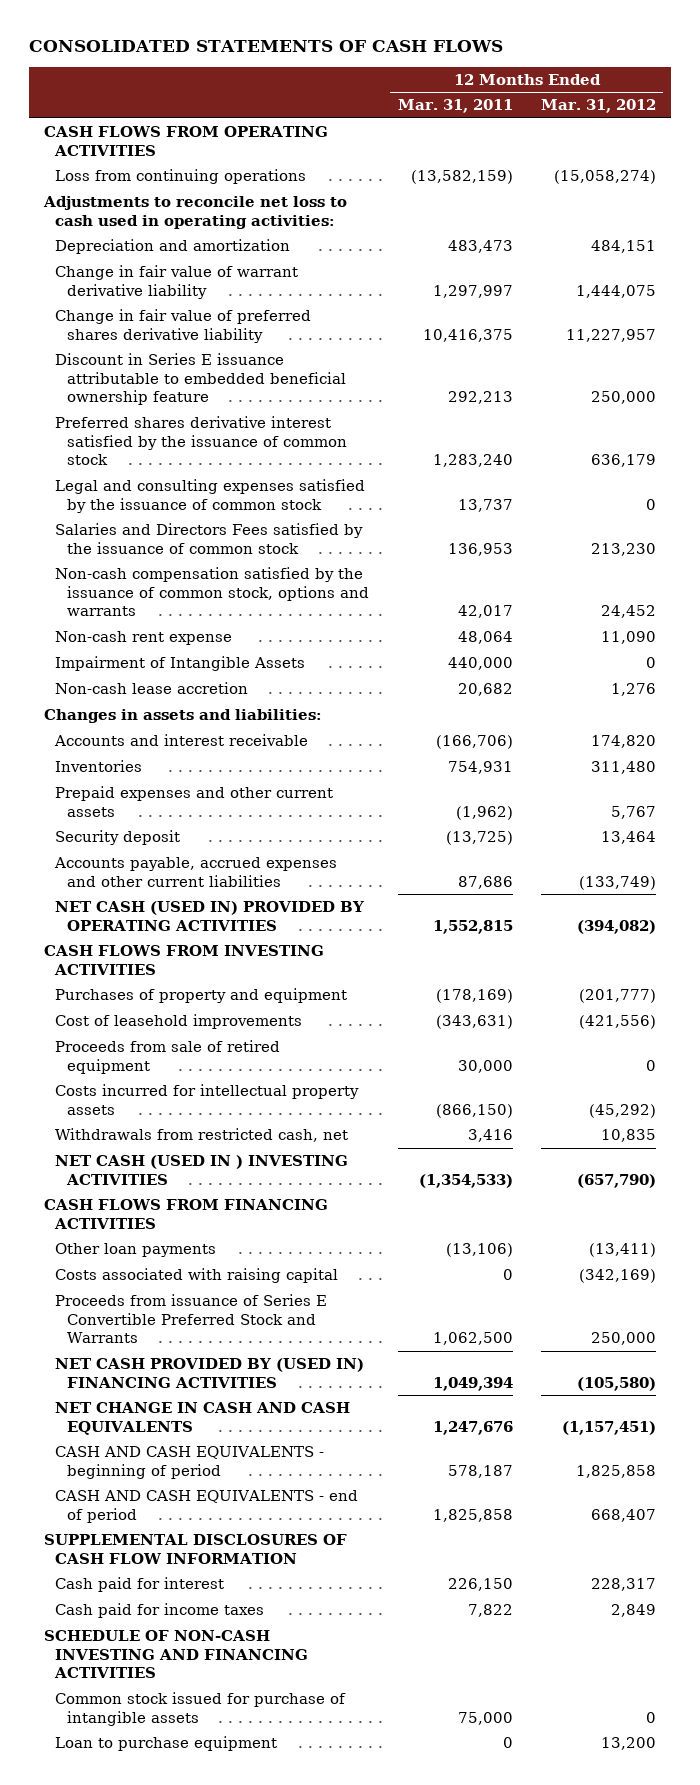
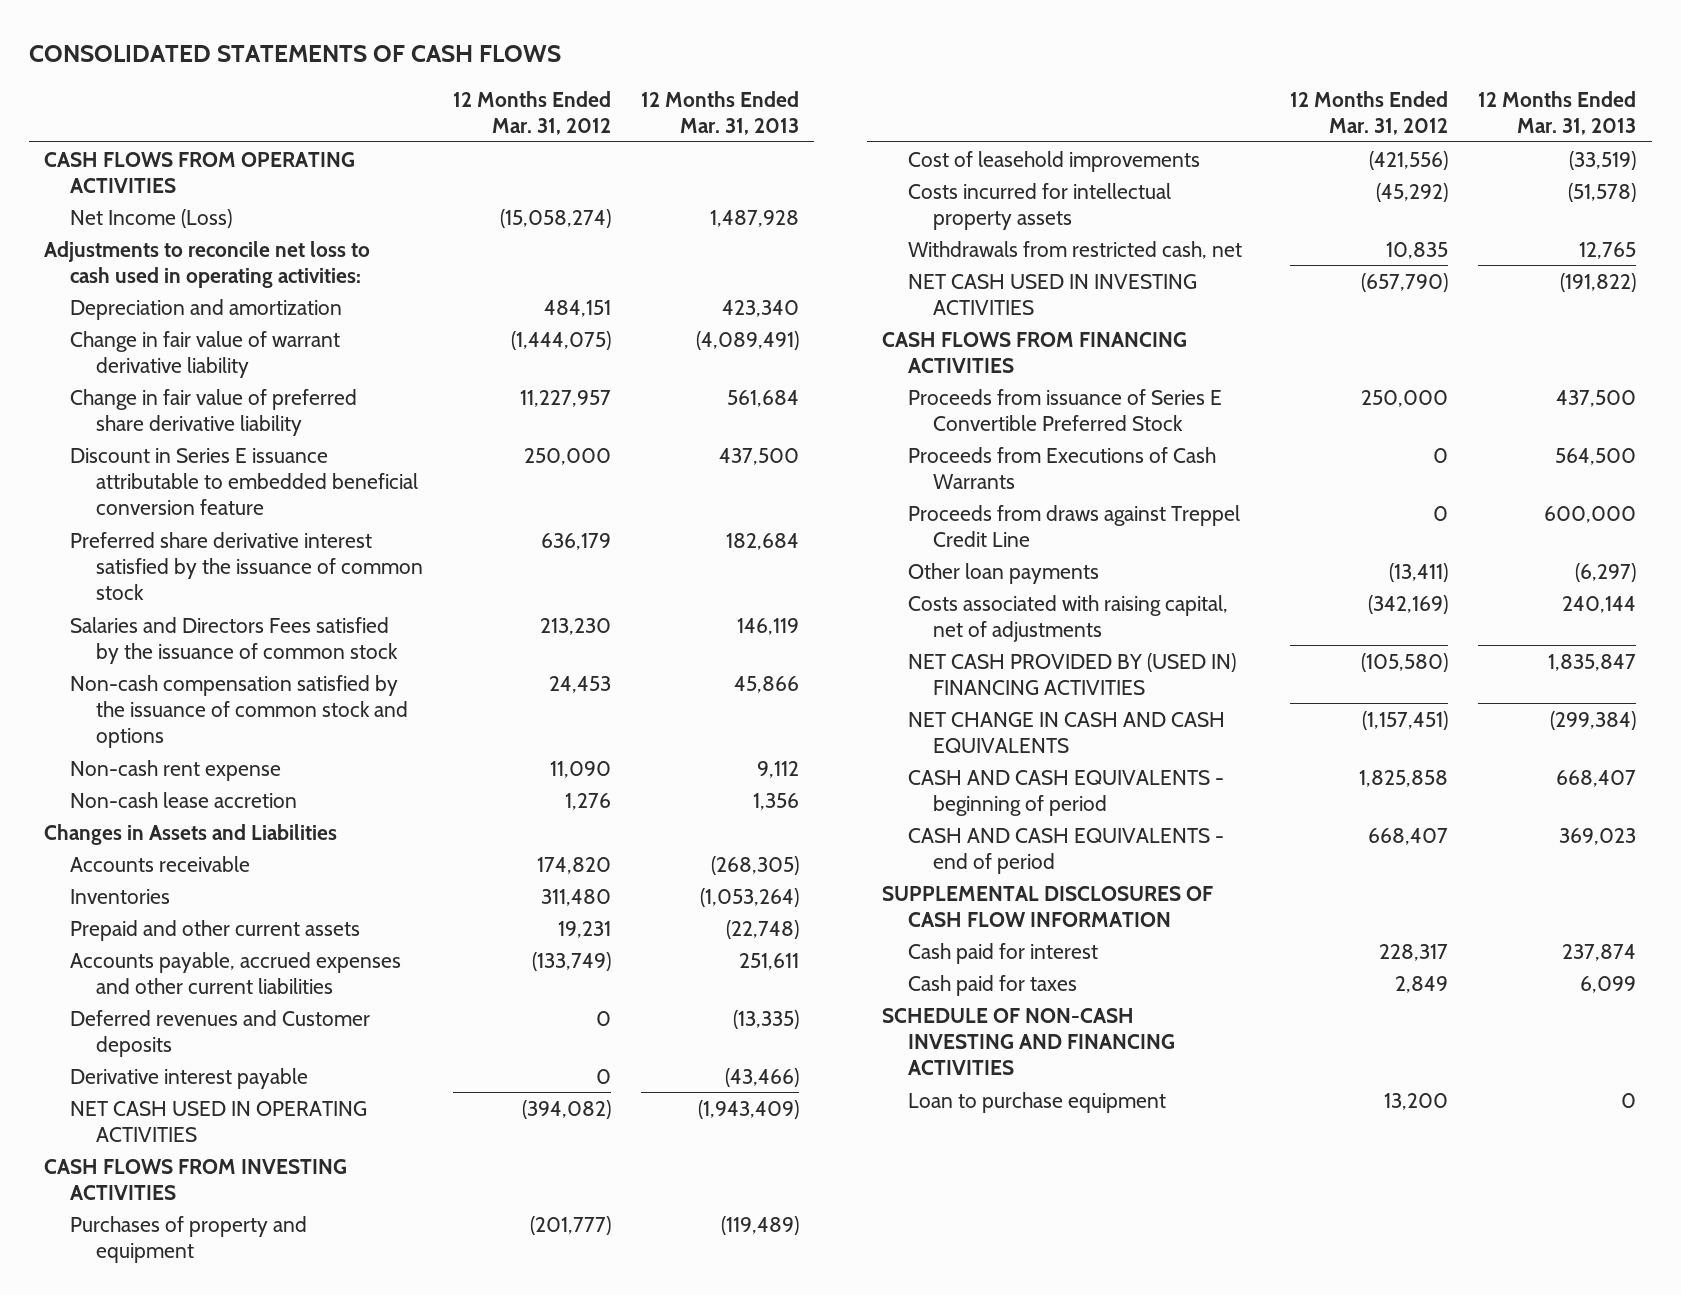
[397,99,513,114] Mar. 31, 2011 -> none
none -> [640,90,799,136] 12 Months Ended Mar. 31, 2013
[55,169,307,185] Loss from continuing operations -> [69,208,232,228] Net Income (Loss)
[55,479,366,513] Legal and consulting expenses satisfied by the issuance of common stock -> none
[576,284,657,298] 1,444,075 -> [510,330,611,350] (1,444,075)
[55,309,312,343] Change in fair value of preferred shares derivative liability -> [69,388,357,436] Change in fair value of preferred share derivative liability
[55,353,346,406] Discount in Series E issuance attributable to embedded beneficial ownership feature -> [69,447,418,516] Discount in Series E issuance attributable to embedded beneficial conversion feature
[55,416,347,466] Preferred shares derivative interest satisfied by the issuance of common stock -> [69,531,423,601] Preferred share derivative interest satisfied by the issuance of common stock
[55,567,369,617] Non-cash compensation satisfied by the issuance of common stock, options and warrants -> [69,674,408,749] Non-cash compensation satisfied by the issuance of common stock and options
[601,605,657,619] 24,452 -> [548,675,611,693] 24,453
[55,656,306,672] Impairment of Intangible Assets -> none
[43,709,322,724] Changes in assets and liabilities: -> [44,823,338,845] Changes in Assets and Liabilities
[54,734,309,747] Accounts and interest receivable -> [69,855,250,872] Accounts receivable
[55,830,181,846] Security deposit -> none
[55,786,334,817] Prepaid expenses and other current assets -> [69,919,360,941] Prepaid and other current assets
[611,805,657,819] 5,767 -> [557,920,611,938] 19,231
none -> [69,1009,370,1057] Deferred revenues and Customer deposits
none -> [69,1067,308,1089] Derivative interest payable
[55,901,365,931] NET CASH (USED IN) PROVIDED BY OPERATING ACTIVITIES -> [69,1100,367,1142] NET CASH USED IN OPERATING ACTIVITIES
[55,1040,281,1074] Proceeds from sale of retired equipment -> none
[55,1155,349,1185] NET CASH (USED IN ) INVESTING ACTIVITIES -> [907,273,1197,315] NET CASH USED IN INVESTING ACTIVITIES
none -> [907,388,1222,431] Proceeds from issuance of Series E Convertible Preferred Stock
none -> [907,446,1216,489] Proceeds from Executions of Cash Warrants
none -> [907,504,1240,547] Proceeds from draws against Treppel Credit Line
[55,1294,328,1344] Proceeds from issuance of Series E Convertible Preferred Stock and Warrants -> none
[55,1268,339,1284] Costs associated with raising capital -> [907,594,1228,642] Costs associated with raising capital, net of adjustments
[55,1603,265,1619] Cash paid for income taxes -> [907,974,1077,996] Cash paid for taxes
[55,1692,347,1726] Common stock issued for purchase of intangible assets -> none

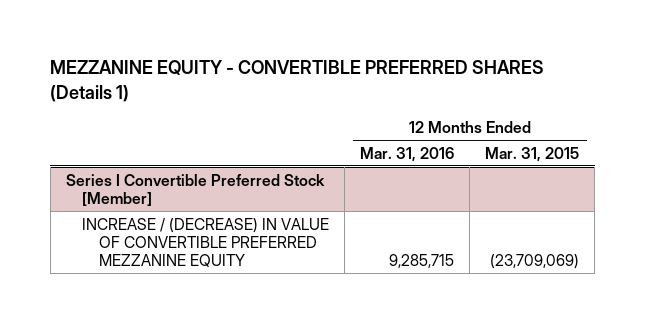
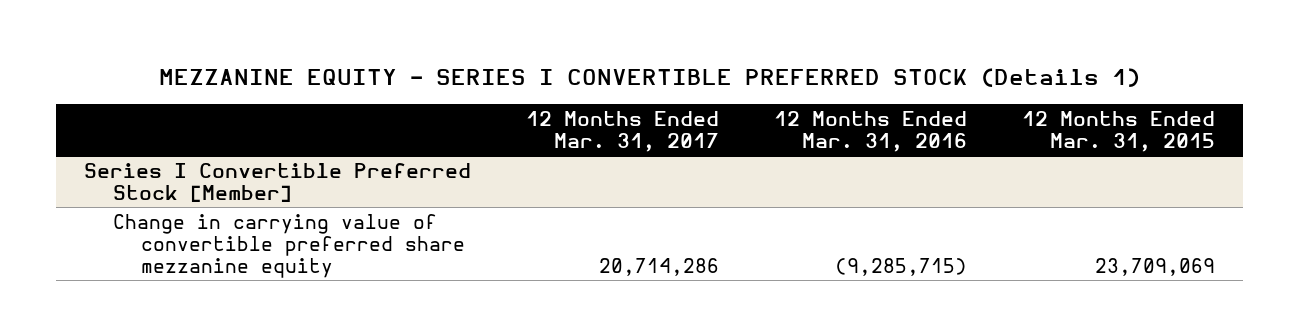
[50,60,545,102] MEZZANINE EQUITY - CONVERTIBLE PREFERRED SHARES (Details 1) -> [158,68,1140,88] MEZZANINE EQUITY - SERIES I CONVERTIBLE PREFERRED STOCK (Details 1)
none -> [525,110,719,152] 12 Months Ended Mar. 31, 2017
[82,217,330,267] INCREASE / (DECREASE) IN VALUE OF CONVERTIBLE PREFERRED MEZZANINE EQUITY -> [112,213,466,278] Change in carrying value of convertible preferred share mezzanine equity
[389,253,455,268] 9,285,715 -> [835,257,968,276] (9,285,715)
[490,253,580,269] (23,709,069) -> [1095,257,1216,276] 23,709,069

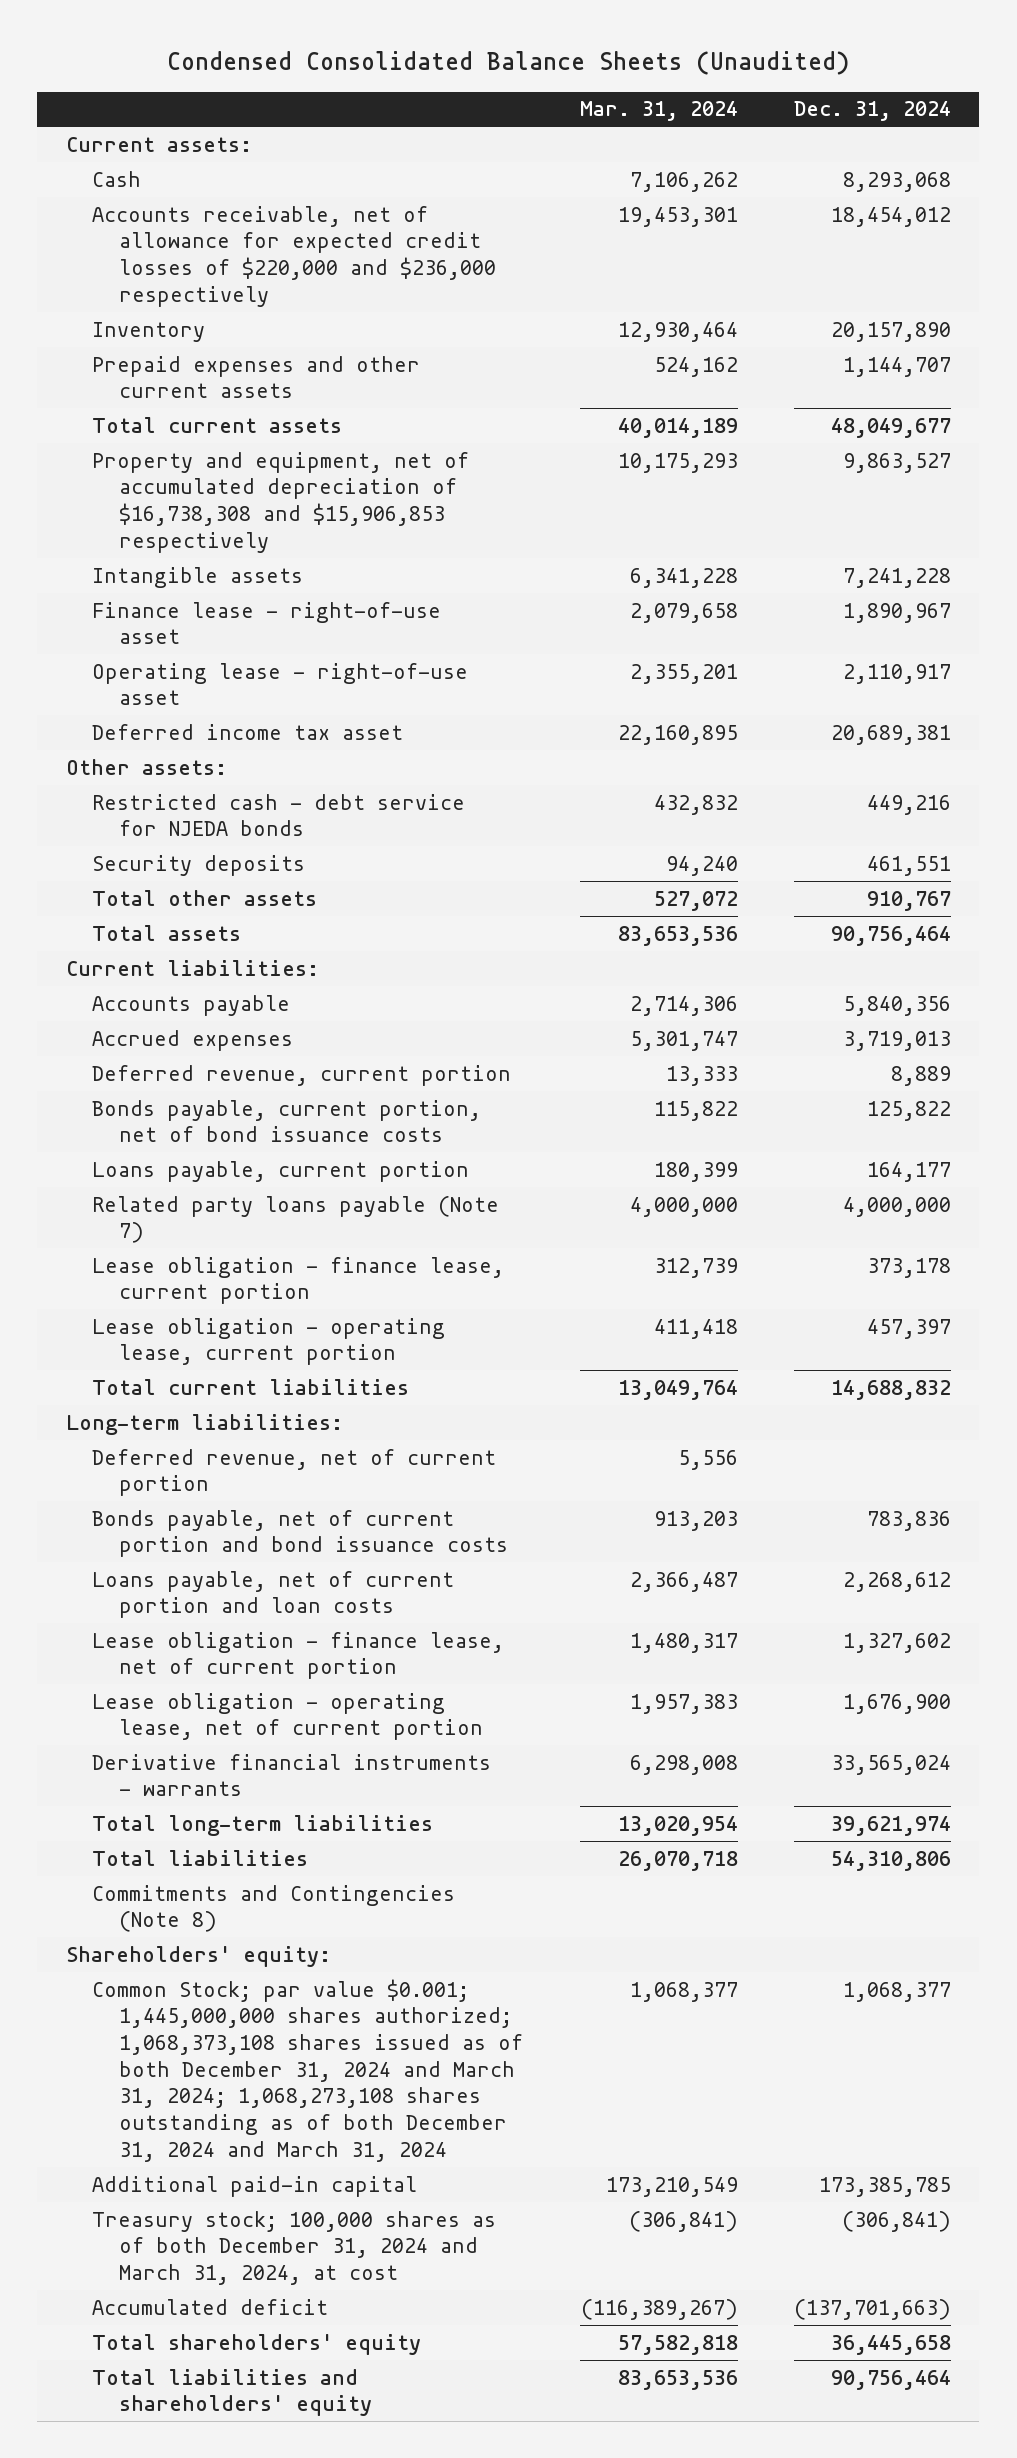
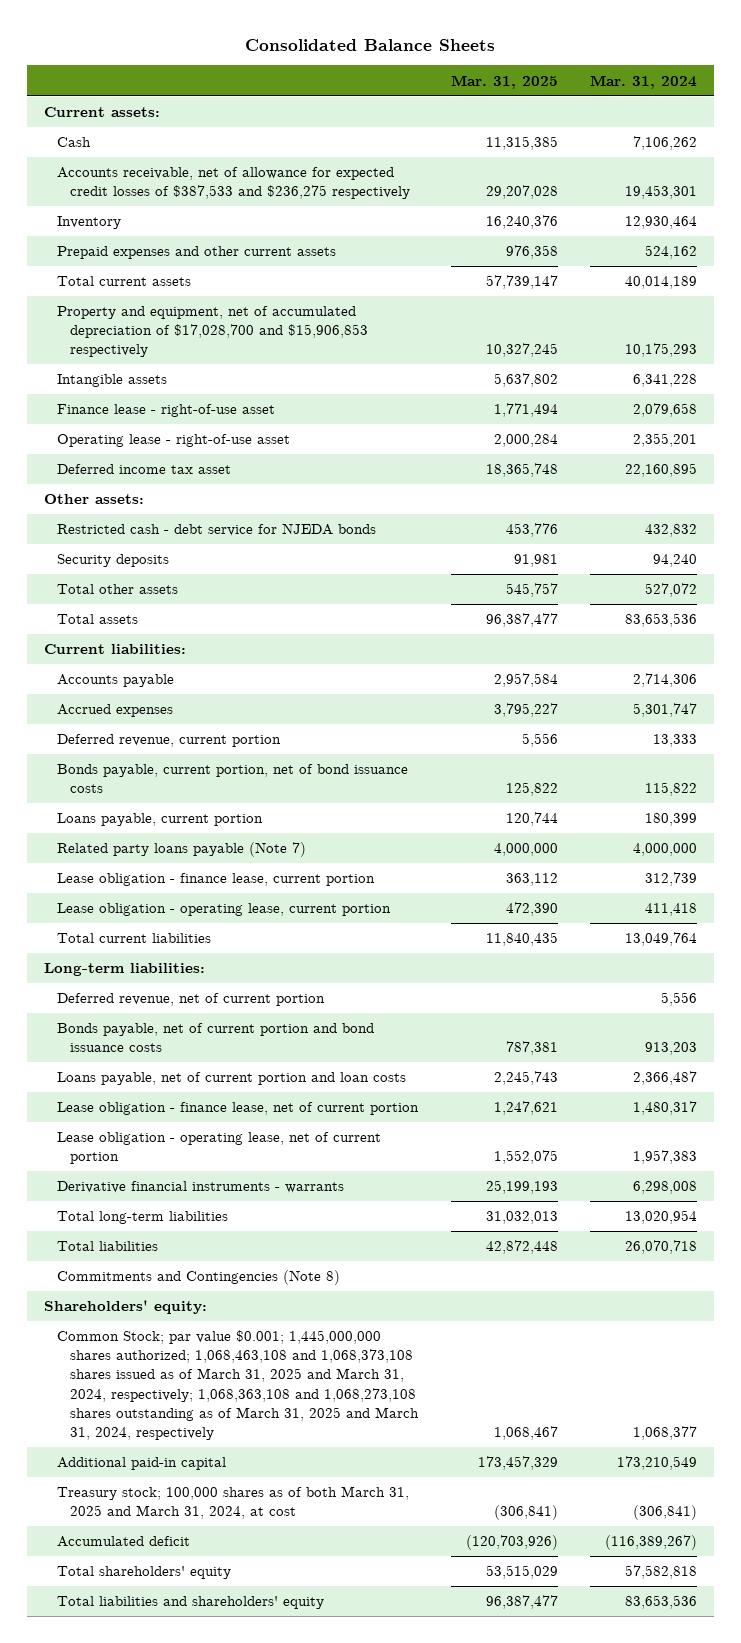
[167,51,850,76] Condensed Consolidated Balance Sheets (Unaudited) -> [245,38,496,51] Consolidated Balance Sheets
[794,101,952,122] Dec. 31, 2024 -> none
none -> [450,74,558,89] Mar. 31, 2025
[92,205,497,307] Accounts receivable, net of allowance for expected credit losses of $220,000 and $236,000 respectively -> [56,167,410,200] Accounts receivable, net of allowance for expected credit losses of $387,533 and $236,275 respectively
[92,451,470,553] Property and equipment, net of accumulated depreciation of $16,738,308 and $15,906,853 respectively -> [56,306,368,358] Property and equipment, net of accumulated depreciation of $17,028,700 and $15,906,853 respectively
[92,1978,524,2162] Common Stock; par value $0.001; 1,445,000,000 shares authorized; 1,068,373,108 shares issued as of both December 31, 2024 and March 31, 2024; 1,068,273,108 shares outstanding as of both December 31, 2024 and March 31, 2024 -> [56,1330,419,1440] Common Stock; par value $0.001; 1,445,000,000 shares authorized; 1,068,463,108 and 1,068,373,108 shares issued as of March 31, 2025 and March 31, 2024, respectively; 1,068,363,108 and 1,068,273,108 shares outstanding as of March 31, 2025 and March 31, 2024, respectively
[92,2210,497,2286] Treasury stock; 100,000 shares as of both December 31, 2024 and March 31, 2024, at cost -> [56,1486,409,1520] Treasury stock; 100,000 shares as of both March 31, 2025 and March 31, 2024, at cost

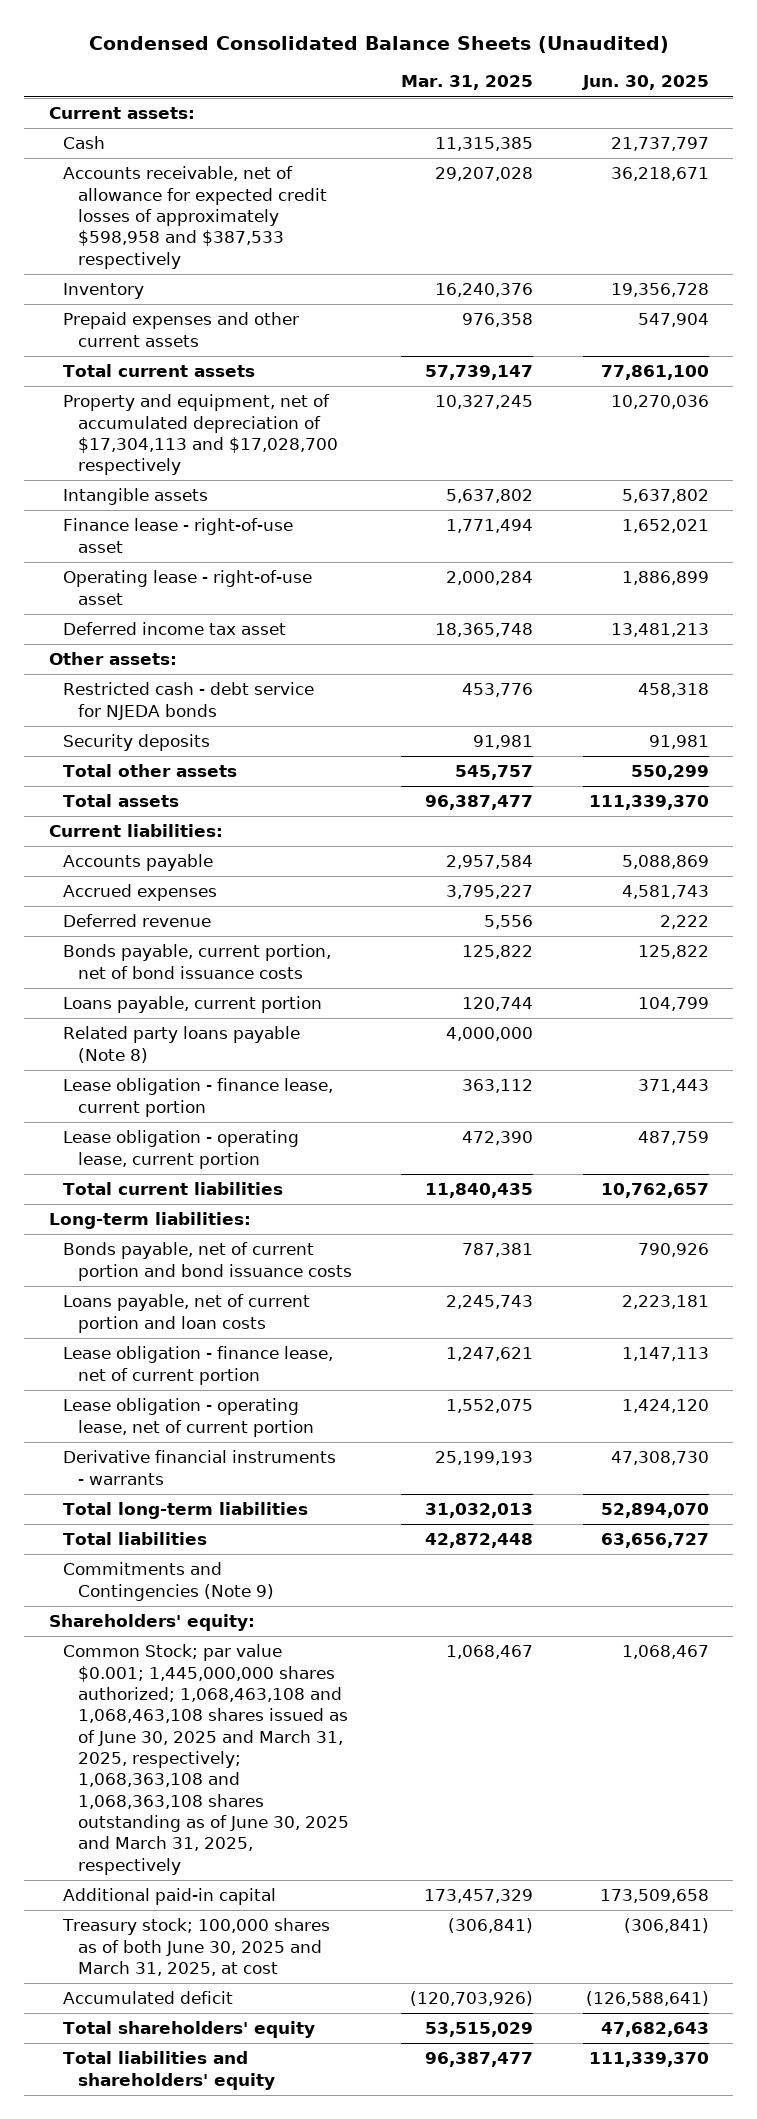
[245,38,496,51] Consolidated Balance Sheets -> [88,35,669,53] Condensed Consolidated Balance Sheets (Unaudited)
[590,74,698,89] Mar. 31, 2024 -> none
none -> [581,75,709,91] Jun. 30, 2025
[56,167,410,200] Accounts receivable, net of allowance for expected credit losses of $387,533 and $236,275 respectively -> [63,166,327,269] Accounts receivable, net of allowance for expected credit losses of approximately $598,958 and $387,533 respectively
[56,306,368,358] Property and equipment, net of accumulated depreciation of $17,028,700 and $15,906,853 respectively -> [63,394,338,476] Property and equipment, net of accumulated depreciation of $17,304,113 and $17,028,700 respectively
[56,734,281,748] Deferred revenue, current portion -> [63,914,212,928] Deferred revenue
[56,842,306,858] Related party loans payable (Note 7) -> [63,1026,301,1063] Related party loans payable (Note 8)
[56,993,325,1007] Deferred revenue, net of current portion -> none
[56,1270,340,1286] Commitments and Contingencies (Note 8) -> [63,1562,274,1601] Commitments and Contingencies (Note 9)
[56,1330,419,1440] Common Stock; par value $0.001; 1,445,000,000 shares authorized; 1,068,463,108 and 1,068,373,108 shares issued as of March 31, 2025 and March 31, 2024, respectively; 1,068,363,108 and 1,068,273,108 shares outstanding as of March 31, 2025 and March 31, 2024, respectively -> [63,1644,349,1875] Common Stock; par value $0.001; 1,445,000,000 shares authorized; 1,068,463,108 and 1,068,463,108 shares issued as of June 30, 2025 and March 31, 2025, respectively; 1,068,363,108 and 1,068,363,108 shares outstanding as of June 30, 2025 and March 31, 2025, respectively
[56,1486,409,1520] Treasury stock; 100,000 shares as of both March 31, 2025 and March 31, 2024, at cost -> [62,1918,331,1976] Treasury stock; 100,000 shares as of both June 30, 2025 and March 31, 2025, at cost

